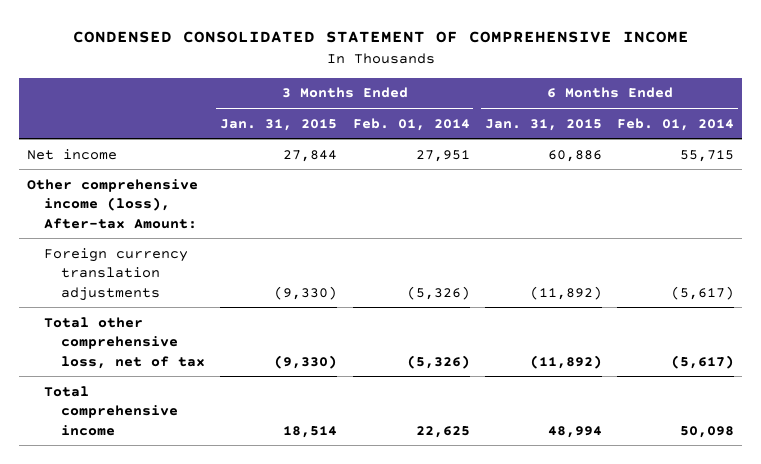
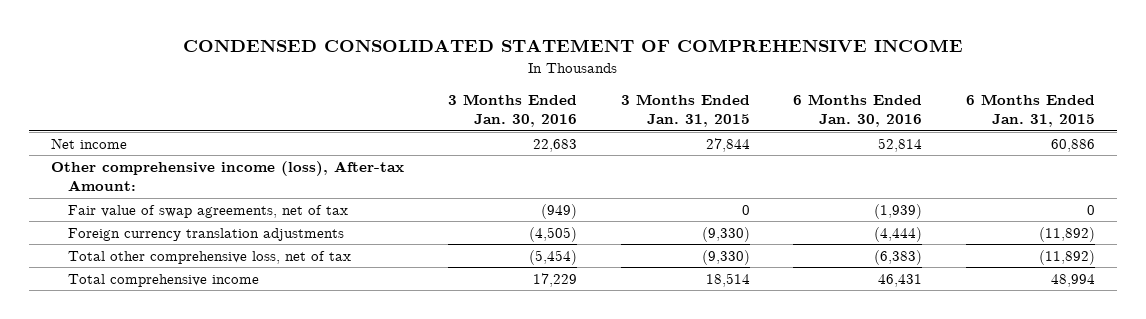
[352,117,470,131] Feb. 01, 2014 -> none
[617,117,735,131] Feb. 01, 2014 -> none
none -> [447,93,577,128] 3 Months Ended Jan. 30, 2016
none -> [793,93,923,128] 6 Months Ended Jan. 30, 2016
none -> [67,204,348,218] Fair value of swap agreements, net of tax

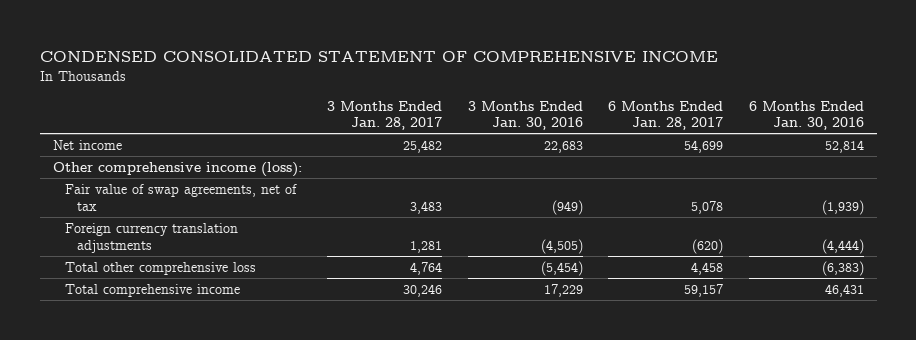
[620,93,750,128] 3 Months Ended Jan. 31, 2015 -> none
[966,93,1096,128] 6 Months Ended Jan. 31, 2015 -> none
none -> [327,100,443,131] 3 Months Ended Jan. 28, 2017
none -> [608,100,724,131] 6 Months Ended Jan. 28, 2017
[50,160,404,192] Other comprehensive income (loss), After-tax Amount: -> [52,161,302,177] Other comprehensive income (loss):
[67,250,351,264] Total other comprehensive loss, net of tax -> [64,261,256,275] Total other comprehensive loss

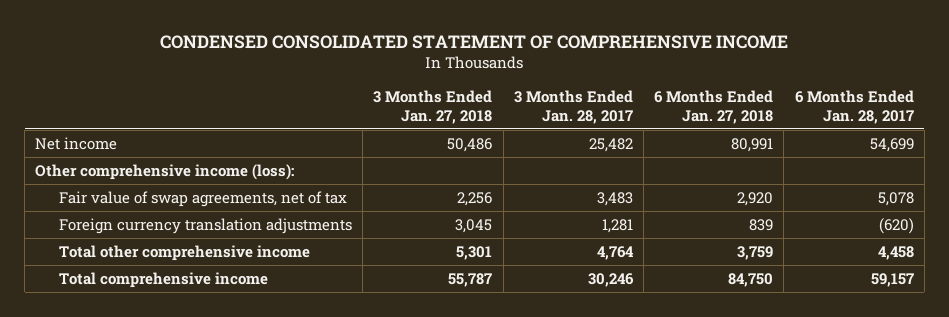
[467,100,583,131] 3 Months Ended Jan. 30, 2016 -> none
[748,100,864,131] 6 Months Ended Jan. 30, 2016 -> none
none -> [373,90,493,124] 3 Months Ended Jan. 27, 2018
none -> [654,90,774,124] 6 Months Ended Jan. 27, 2018
[64,261,256,275] Total other comprehensive loss -> [59,244,311,261] Total other comprehensive income

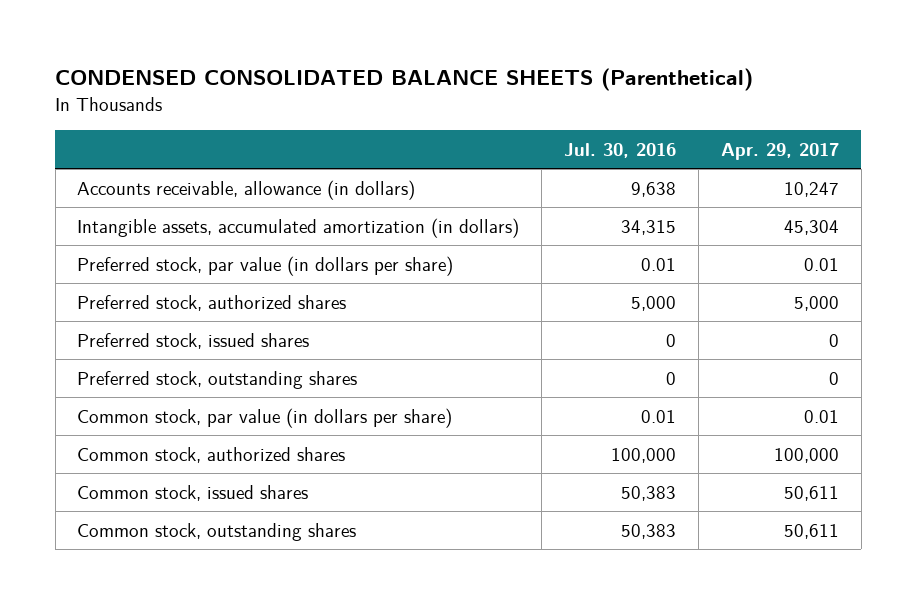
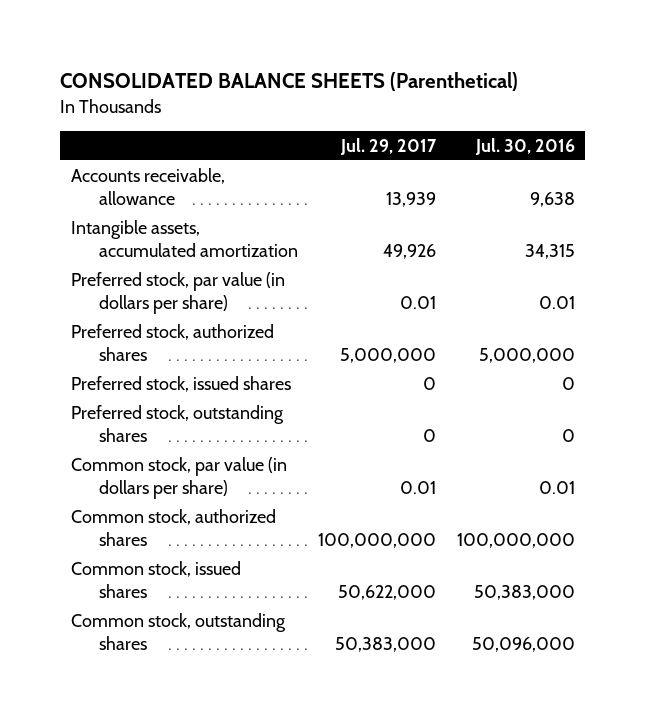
[55,67,754,91] CONDENSED CONSOLIDATED BALANCE SHEETS (Parenthetical) -> [60,72,519,92] CONSOLIDATED BALANCE SHEETS (Parenthetical)
[720,142,839,160] Apr. 29, 2017 -> none
none -> [340,137,438,155] Jul. 29, 2017
[77,179,416,200] Accounts receivable, allowance (in dollars) -> [70,167,225,206] Accounts receivable, allowance
[77,217,520,238] Intangible assets, accumulated amortization (in dollars) -> [70,219,298,258] Intangible assets, accumulated amortization
[631,295,677,311] 5,000 -> [478,348,575,364] 5,000,000
[611,447,677,463] 100,000 -> [456,533,575,549] 100,000,000
[621,485,677,501] 50,383 -> [473,585,575,601] 50,383,000
[621,523,677,539] 50,383 -> [471,637,575,653] 50,096,000

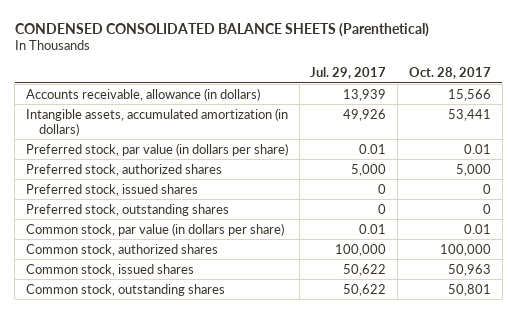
[60,72,519,92] CONSOLIDATED BALANCE SHEETS (Parenthetical) -> [14,22,429,37] CONDENSED CONSOLIDATED BALANCE SHEETS (Parenthetical)
[474,137,575,155] Jul. 30, 2016 -> none
none -> [409,66,492,79] Oct. 28, 2017
[70,167,225,206] Accounts receivable, allowance -> [25,87,260,101] Accounts receivable, allowance (in dollars)
[70,219,298,258] Intangible assets, accumulated amortization -> [25,107,288,136] Intangible assets, accumulated amortization (in dollars)
[340,348,437,364] 5,000,000 -> [351,163,387,176] 5,000
[318,533,437,549] 100,000,000 -> [335,243,387,256] 100,000
[338,585,437,601] 50,622,000 -> [343,263,387,276] 50,622
[335,637,437,653] 50,383,000 -> [343,283,387,296] 50,622

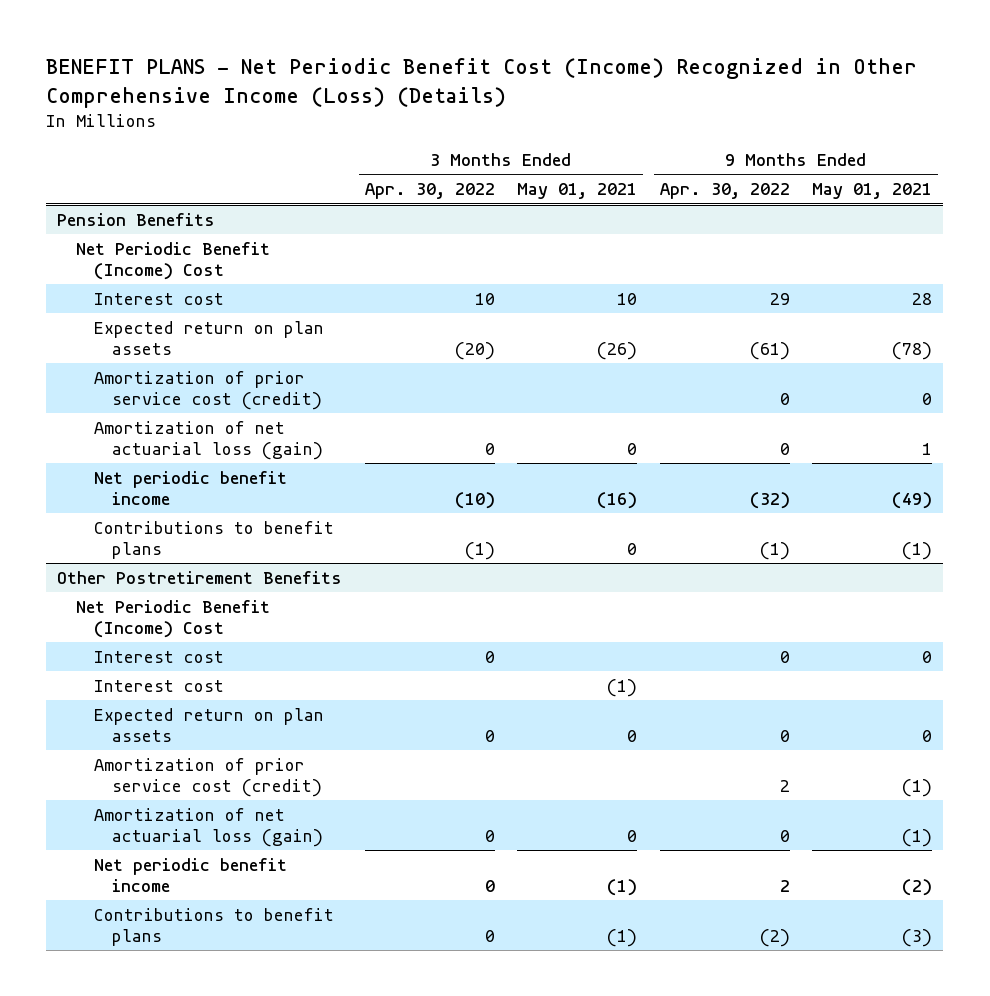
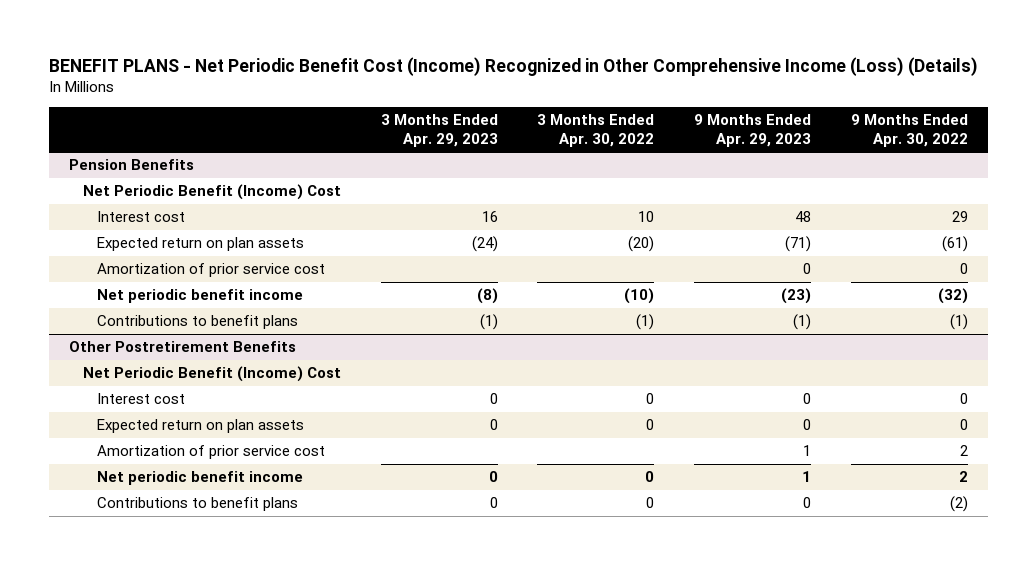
[517,183,638,200] May 01, 2021 -> none
[812,183,933,200] May 01, 2021 -> none
none -> [380,114,498,148] 3 Months Ended Apr. 29, 2023
none -> [694,114,812,148] 9 Months Ended Apr. 29, 2023
[94,420,324,460] Amortization of net actuarial loss (gain) -> none
[94,370,323,410] Amortization of prior service cost (credit) -> [97,263,326,278] Amortization of prior service cost
[94,679,225,692] Interest cost -> none
[94,807,324,847] Amortization of net actuarial loss (gain) -> none
[94,757,323,797] Amortization of prior service cost (credit) -> [97,445,326,460] Amortization of prior service cost

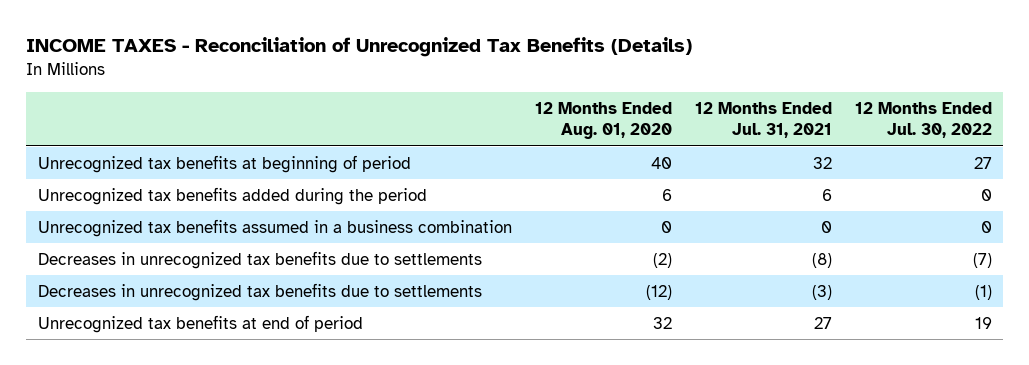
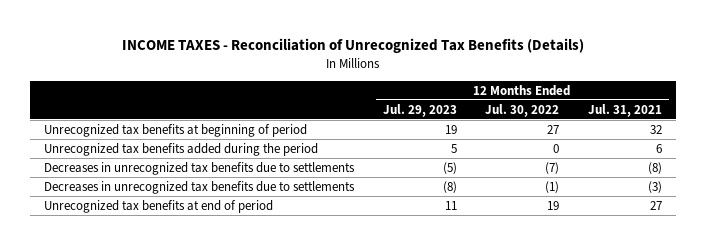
[534,101,672,140] 12 Months Ended Aug. 01, 2020 -> none
none -> [382,103,457,117] Jul. 29, 2023
[37,218,512,237] Unrecognized tax benefits assumed in a business combination -> none

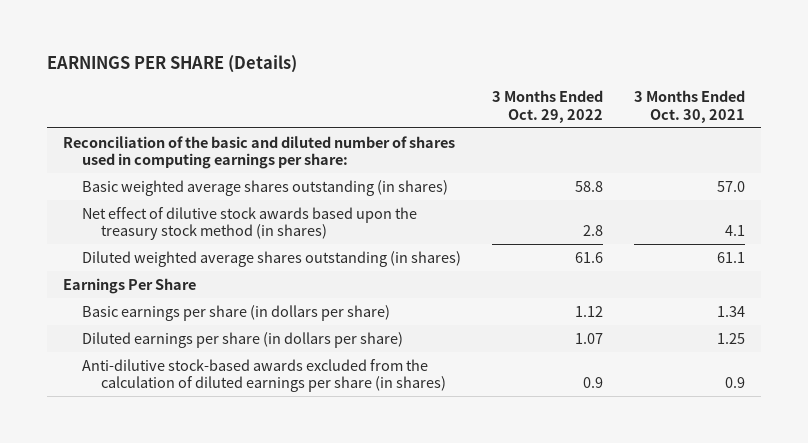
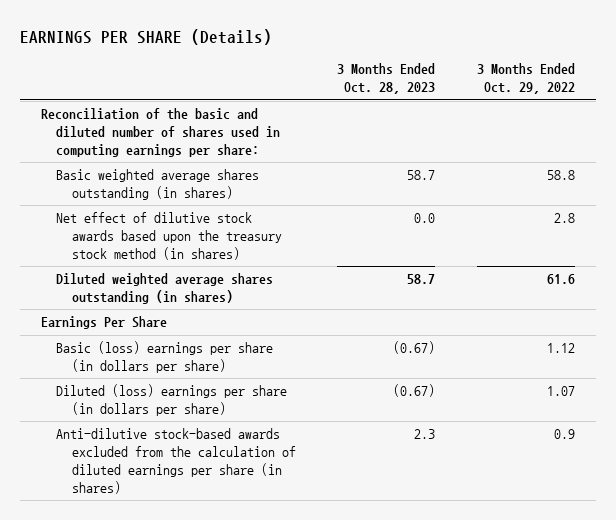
[634,90,746,123] 3 Months Ended Oct. 30, 2021 -> none
none -> [337,63,436,95] 3 Months Ended Oct. 28, 2023
[81,304,390,321] Basic earnings per share (in dollars per share) -> [56,341,274,374] Basic (loss) earnings per share (in dollars per share)
[81,331,403,348] Diluted earnings per share (in dollars per share) -> [56,384,288,417] Diluted (loss) earnings per share (in dollars per share)

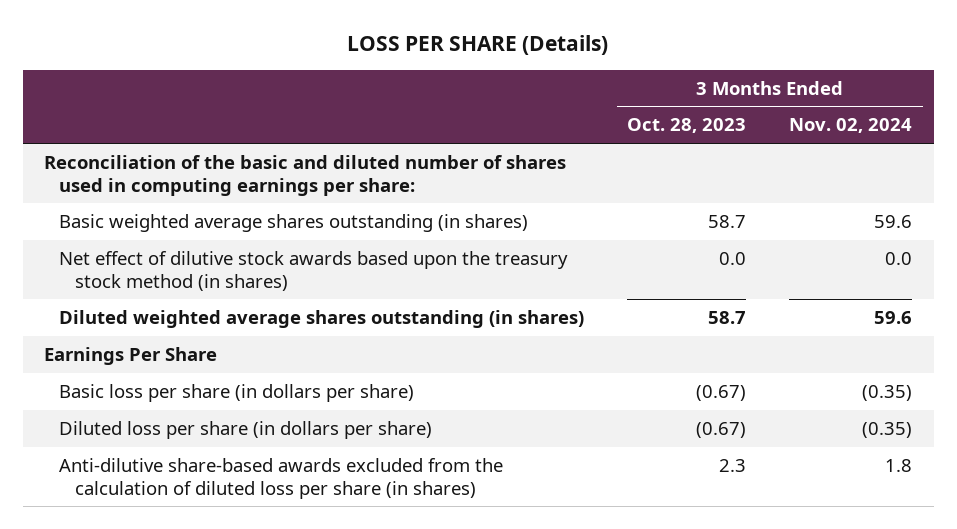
[20,28,273,45] EARNINGS PER SHARE (Details) -> [347,35,609,56] LOSS PER SHARE (Details)
[477,63,576,95] 3 Months Ended Oct. 29, 2022 -> none
none -> [789,118,913,134] Nov. 02, 2024
[56,341,274,374] Basic (loss) earnings per share (in dollars per share) -> [59,383,415,402] Basic loss per share (in dollars per share)
[56,384,288,417] Diluted (loss) earnings per share (in dollars per share) -> [59,420,433,439] Diluted loss per share (in dollars per share)
[56,428,296,494] Anti-dilutive stock-based awards excluded from the calculation of diluted earnings per share (in shares) -> [59,457,504,499] Anti-dilutive share-based awards excluded from the calculation of diluted loss per share (in shares)

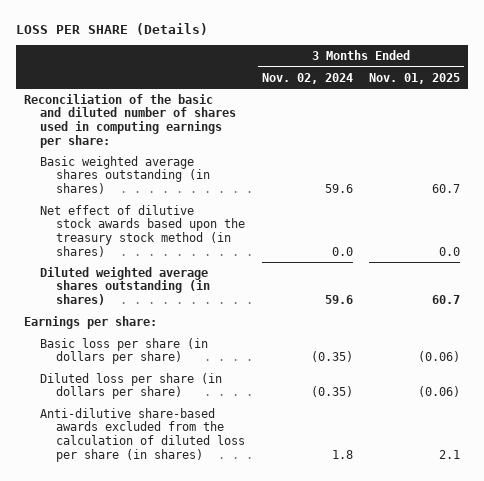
[627,118,747,134] Oct. 28, 2023 -> none
none -> [368,72,460,84] Nov. 01, 2025
[44,346,218,365] Earnings Per Share -> [24,315,158,329] Earnings per share:

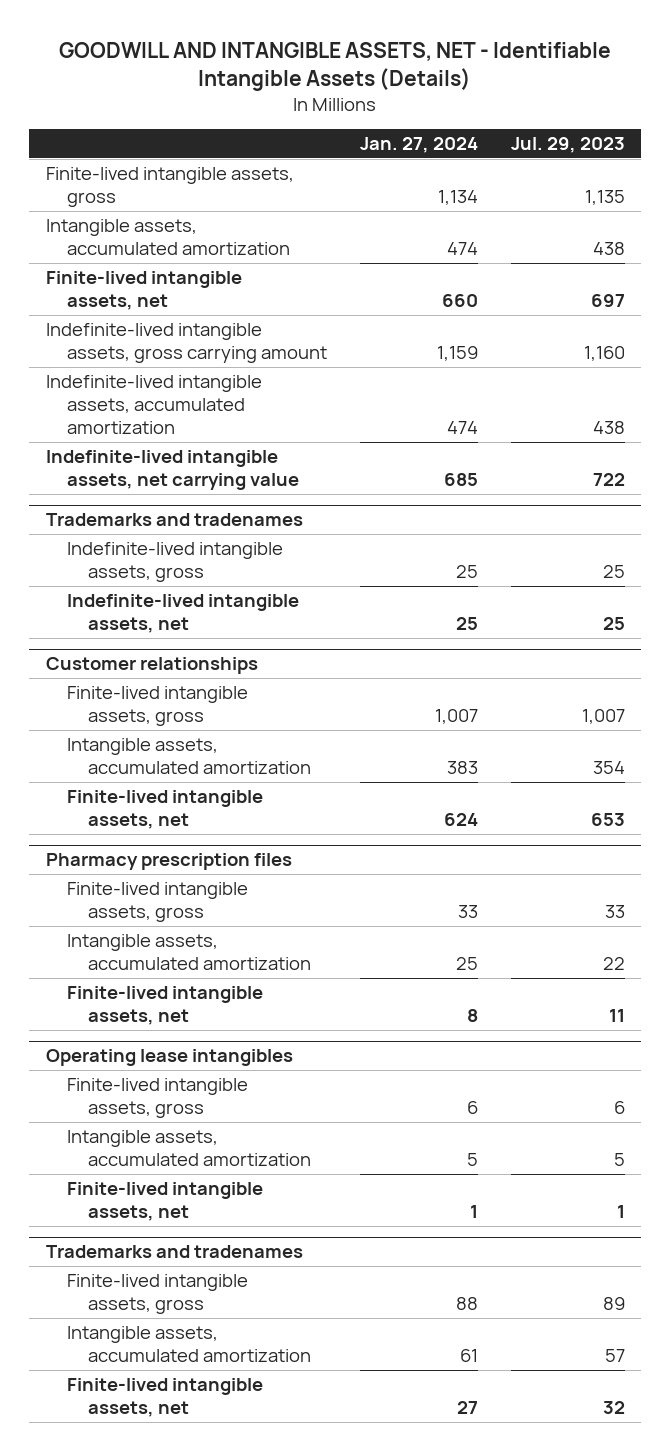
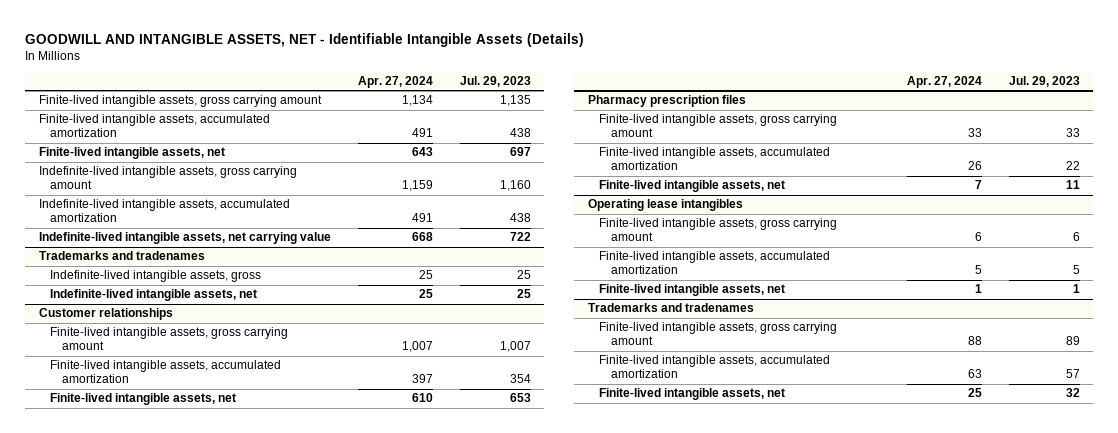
[359,137,478,154] Jan. 27, 2024 -> none
none -> [357,75,433,88] Apr. 27, 2024
[45,166,294,207] Finite-lived intangible assets, gross -> [38,95,322,108] Finite-lived intangible assets, gross carrying amount
[45,218,290,255] Intangible assets, accumulated amortization -> [38,114,270,138] Finite-lived intangible assets, accumulated amortization
[66,685,248,726] Finite-lived intangible assets, gross -> [50,327,289,351] Finite-lived intangible assets, gross carrying amount
[66,737,311,774] Intangible assets, accumulated amortization -> [50,360,282,384] Finite-lived intangible assets, accumulated amortization
[66,881,248,922] Finite-lived intangible assets, gross -> [599,114,838,138] Finite-lived intangible assets, gross carrying amount
[66,933,311,970] Intangible assets, accumulated amortization -> [599,147,831,171] Finite-lived intangible assets, accumulated amortization
[66,1077,248,1118] Finite-lived intangible assets, gross -> [599,218,838,242] Finite-lived intangible assets, gross carrying amount
[66,1129,311,1166] Intangible assets, accumulated amortization -> [599,251,831,275] Finite-lived intangible assets, accumulated amortization
[66,1273,248,1314] Finite-lived intangible assets, gross -> [599,322,838,346] Finite-lived intangible assets, gross carrying amount
[66,1325,311,1362] Intangible assets, accumulated amortization -> [599,355,831,379] Finite-lived intangible assets, accumulated amortization

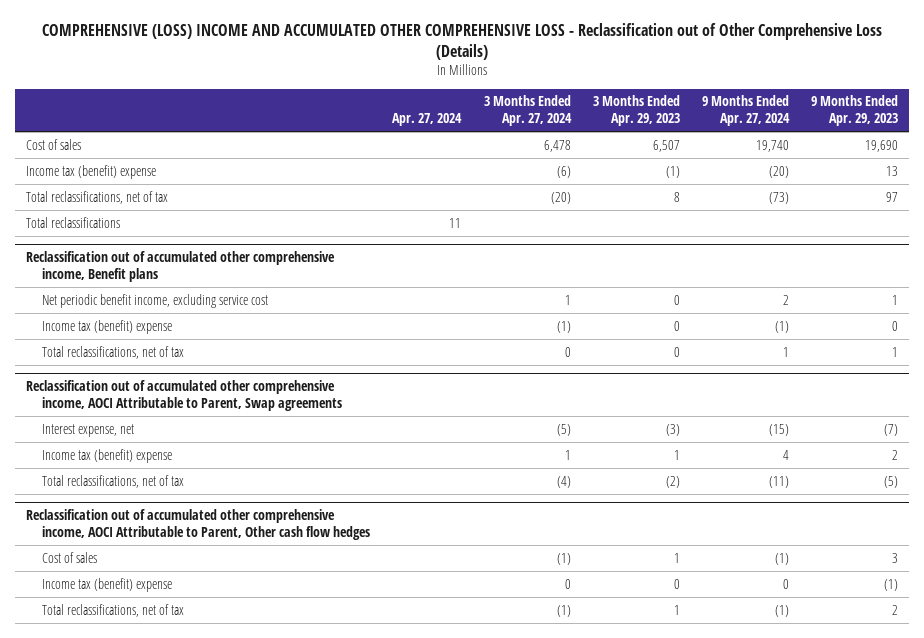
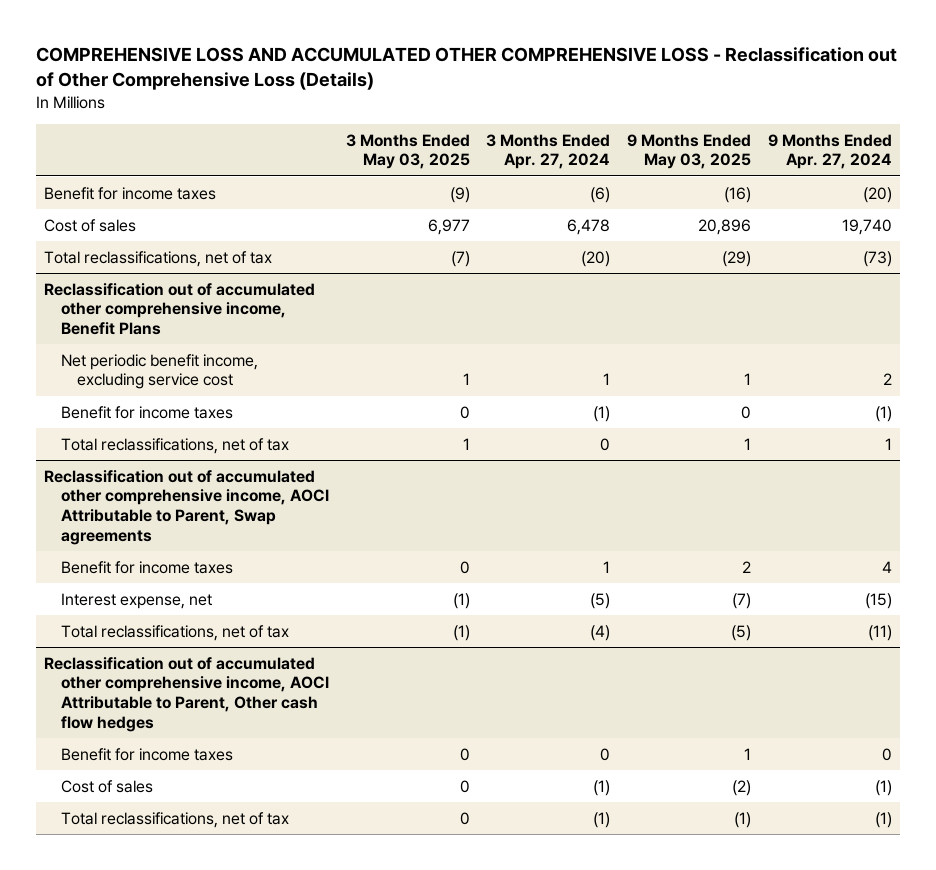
[41,23,882,60] COMPREHENSIVE (LOSS) INCOME AND ACCUMULATED OTHER COMPREHENSIVE LOSS - Reclassification out of Other Comprehensive Loss (Details) -> [35,46,897,90] COMPREHENSIVE LOSS AND ACCUMULATED OTHER COMPREHENSIVE LOSS - Reclassification out of Other Comprehensive Loss (Details)
[392,113,463,127] Apr. 27, 2024 -> none
[592,95,680,127] 3 Months Ended Apr. 29, 2023 -> none
[810,95,898,127] 9 Months Ended Apr. 29, 2023 -> none
none -> [345,133,470,170] 3 Months Ended May 03, 2025
none -> [627,133,752,170] 9 Months Ended May 03, 2025
none -> [44,186,217,200] Benefit for income taxes
[26,164,157,179] Income tax (benefit) expense -> none
[26,216,121,228] Total reclassifications -> none
[26,251,336,283] Reclassification out of accumulated other comprehensive income, Benefit plans -> [44,282,316,336] Reclassification out of accumulated other comprehensive income, Benefit Plans
[42,319,173,334] Income tax (benefit) expense -> [60,405,233,419] Benefit for income taxes
none -> [60,560,233,574] Benefit for income taxes
[42,448,173,463] Income tax (benefit) expense -> none
none -> [60,747,233,761] Benefit for income taxes
[42,577,173,592] Income tax (benefit) expense -> none

